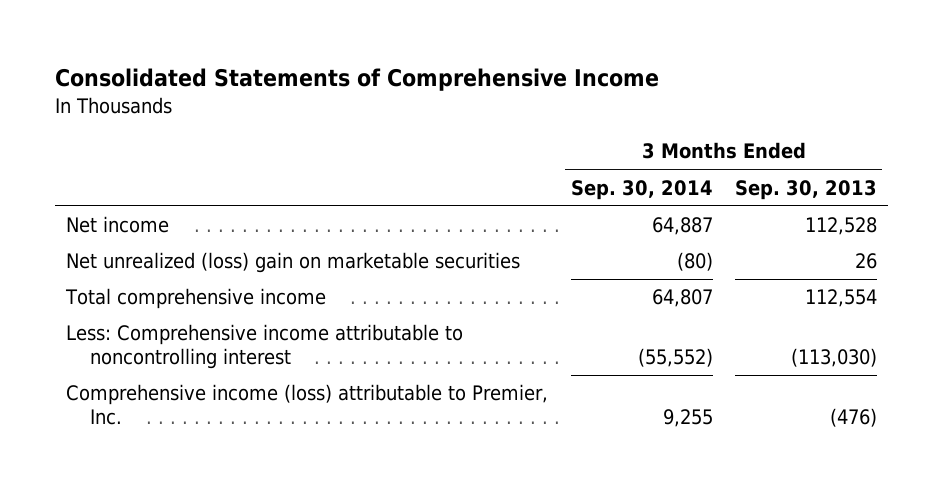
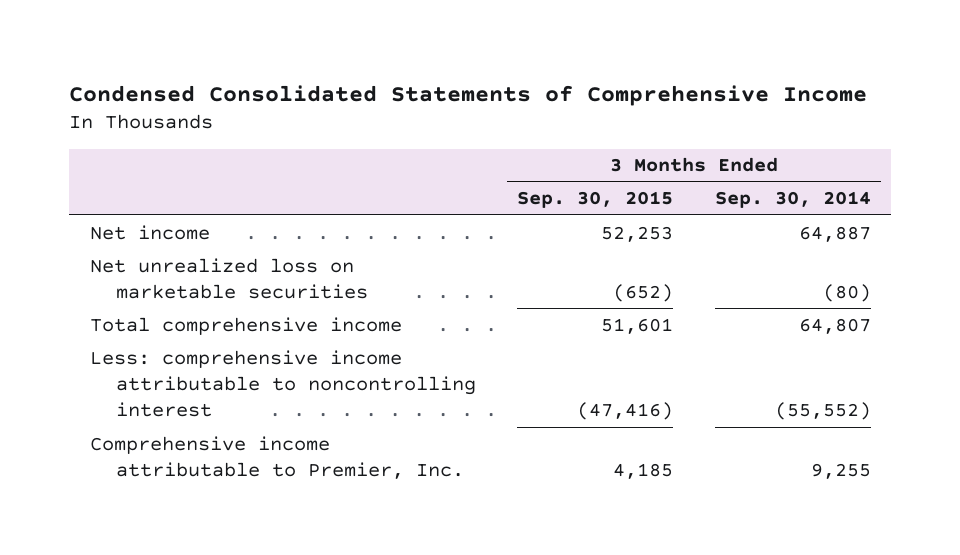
[55,68,660,92] Consolidated Statements of Comprehensive Income -> [69,84,868,106] Condensed Consolidated Statements of Comprehensive Income
[734,179,877,200] Sep. 30, 2013 -> none
none -> [517,191,674,209] Sep. 30, 2015
[66,252,521,274] Net unrealized (loss) gain on marketable securities -> [89,257,369,299] Net unrealized loss on marketable securities
[66,324,464,369] Less: Comprehensive income attributable to noncontrolling interest -> [89,349,477,418] Less: comprehensive income attributable to noncontrolling interest
[66,384,549,425] Comprehensive income (loss) attributable to Premier, Inc. -> [89,435,465,479] Comprehensive income attributable to Premier, Inc.

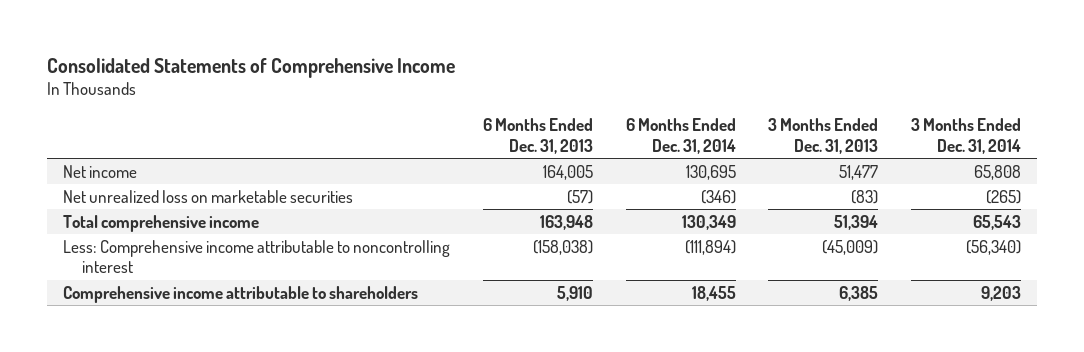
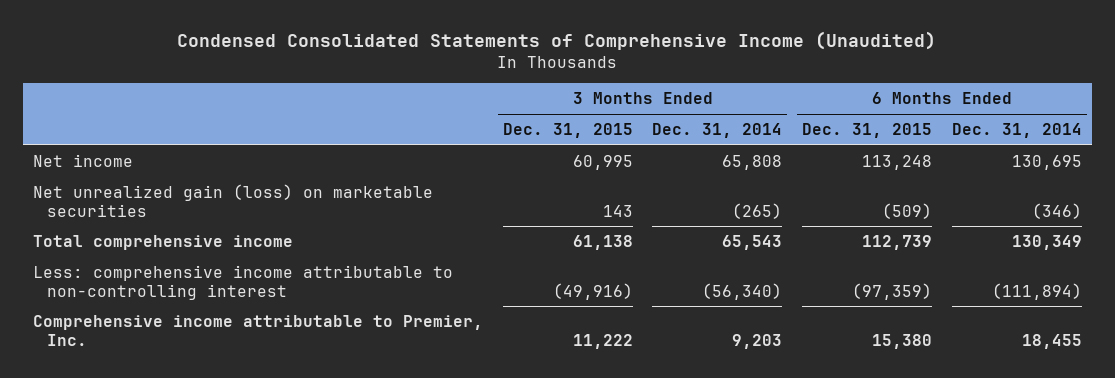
[46,57,455,78] Consolidated Statements of Comprehensive Income -> [177,31,937,51] Condensed Consolidated Statements of Comprehensive Income (Unaudited)
[482,118,593,154] 6 Months Ended Dec. 31, 2013 -> none
[768,118,879,154] 3 Months Ended Dec. 31, 2013 -> none
none -> [502,123,633,139] Dec. 31, 2015
none -> [802,123,933,139] Dec. 31, 2015
[63,189,354,203] Net unrealized loss on marketable securities -> [32,184,433,217] Net unrealized gain (loss) on marketable securities
[63,239,451,274] Less: Comprehensive income attributable to noncontrolling interest -> [32,265,453,300] Less: comprehensive income attributable to non-controlling interest
[63,285,419,303] Comprehensive income attributable to shareholders -> [32,315,483,346] Comprehensive income attributable to Premier, Inc.

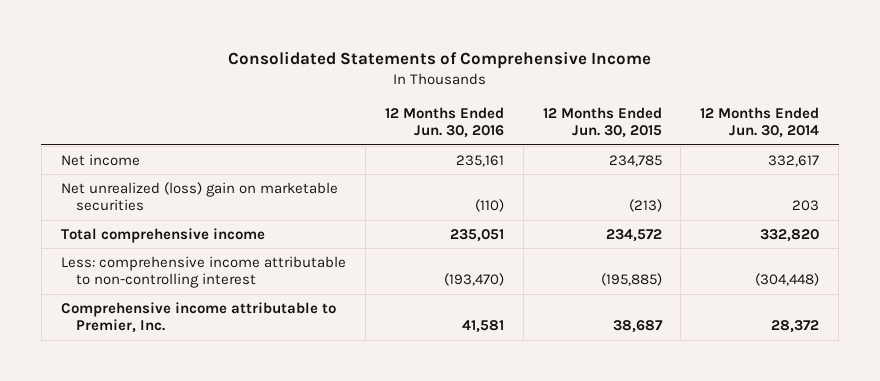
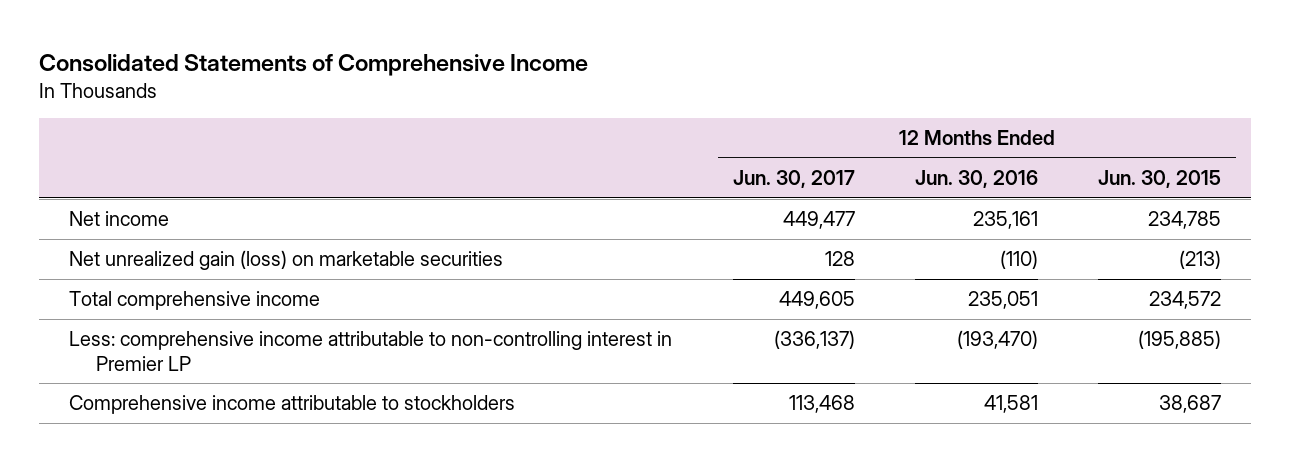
[700,106,820,139] 12 Months Ended Jun. 30, 2014 -> none
none -> [732,170,855,189] Jun. 30, 2017
[60,181,338,212] Net unrealized (loss) gain on marketable securities -> [69,250,504,271] Net unrealized gain (loss) on marketable securities
[60,255,346,289] Less: comprehensive income attributable to non-controlling interest -> [69,331,673,371] Less: comprehensive income attributable to non-controlling interest in Premier LP
[60,301,336,334] Comprehensive income attributable to Premier, Inc. -> [69,395,516,415] Comprehensive income attributable to stockholders

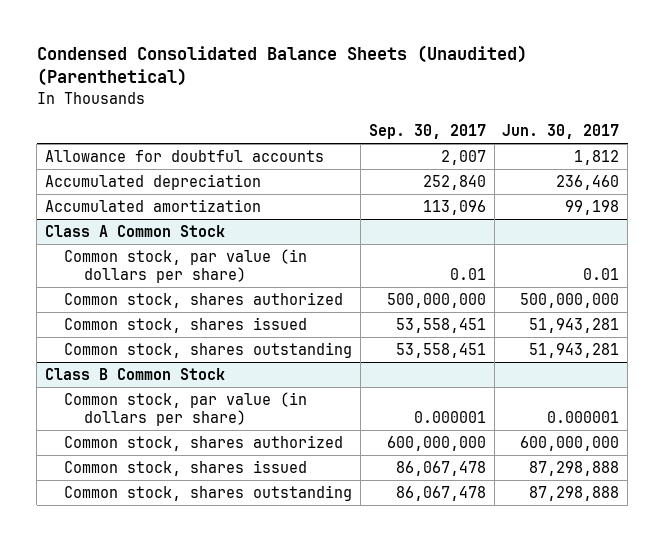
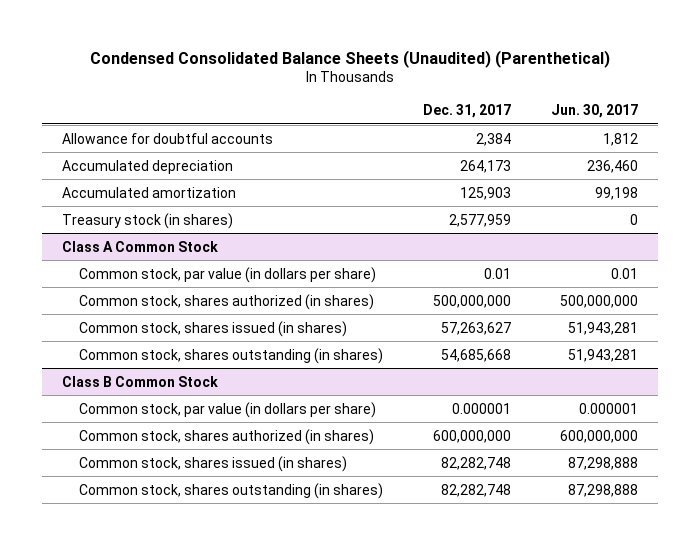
[368,124,486,140] Sep. 30, 2017 -> none
none -> [423,104,512,119] Dec. 31, 2017
none -> [61,212,233,229] Treasury stock (in shares)
[64,291,344,308] Common stock, shares authorized -> [79,293,375,310] Common stock, shares authorized (in shares)
[64,316,308,333] Common stock, shares issued -> [79,320,348,337] Common stock, shares issued (in shares)
[64,341,353,358] Common stock, shares outstanding -> [79,347,384,364] Common stock, shares outstanding (in shares)
[64,434,344,451] Common stock, shares authorized -> [79,428,375,445] Common stock, shares authorized (in shares)
[64,459,308,476] Common stock, shares issued -> [79,455,348,472] Common stock, shares issued (in shares)
[64,484,353,501] Common stock, shares outstanding -> [79,482,384,499] Common stock, shares outstanding (in shares)

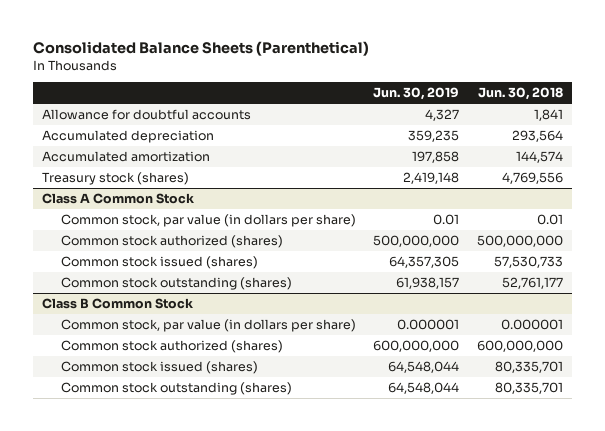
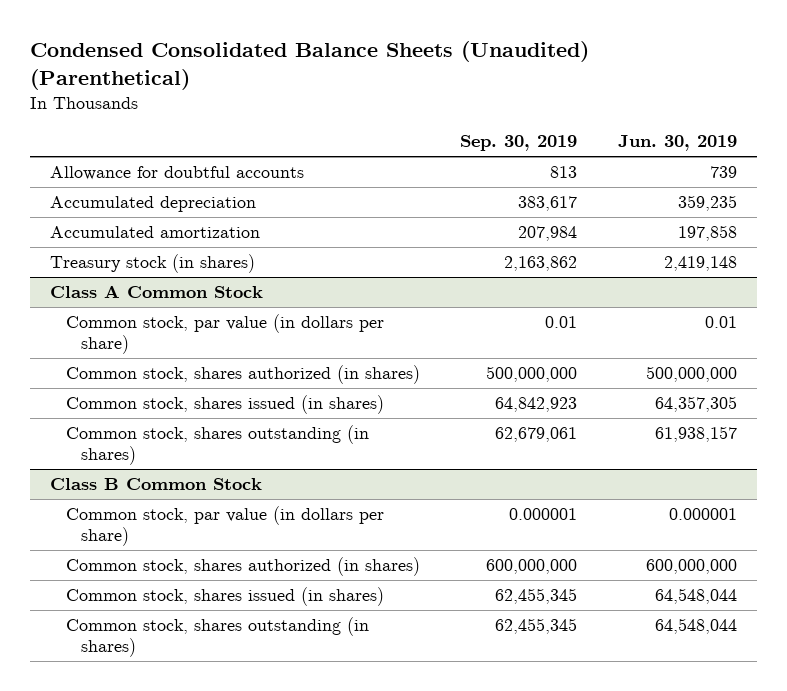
[32,40,369,56] Consolidated Balance Sheets (Parenthetical) -> [29,41,589,90] Condensed Consolidated Balance Sheets (Unaudited) (Parenthetical)
[478,87,564,101] Jun. 30, 2018 -> none
none -> [460,135,578,152] Sep. 30, 2019
[425,109,460,122] 4,327 -> [709,166,737,179] 739
[41,172,189,186] Treasury stock (shares) -> [50,254,256,274] Treasury stock (in shares)
[60,235,283,249] Common stock authorized (shares) -> [65,365,420,385] Common stock, shares authorized (in shares)
[60,256,258,270] Common stock issued (shares) -> [65,395,384,415] Common stock, shares issued (in shares)
[60,277,292,291] Common stock outstanding (shares) -> [65,425,369,465] Common stock, shares outstanding (in shares)
[60,340,283,354] Common stock authorized (shares) -> [65,557,420,577] Common stock, shares authorized (in shares)
[60,361,258,375] Common stock issued (shares) -> [65,587,384,607] Common stock, shares issued (in shares)
[60,382,292,396] Common stock outstanding (shares) -> [65,617,369,657] Common stock, shares outstanding (in shares)

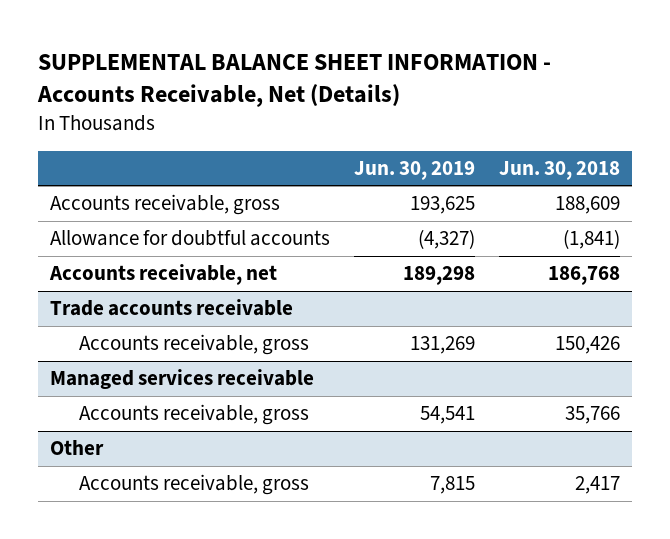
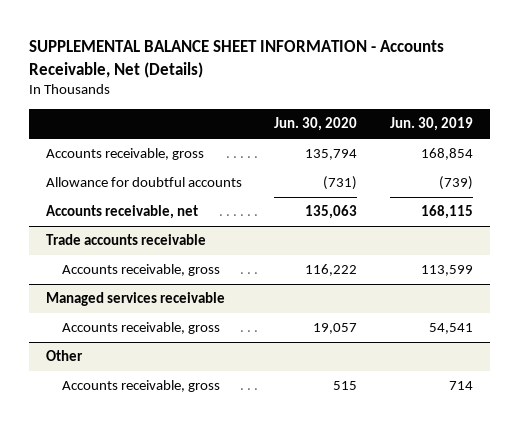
[499,160,621,180] Jun. 30, 2018 -> none
none -> [274,117,358,132] Jun. 30, 2020
[409,196,475,215] 193,625 -> [421,148,474,161] 168,854
[417,229,475,250] (4,327) -> [439,176,474,191] (739)
[402,266,475,286] 189,298 -> [421,205,474,220] 168,115
[409,336,475,355] 131,269 -> [421,265,474,277] 113,599
[429,476,475,495] 7,815 -> [449,381,474,391] 714

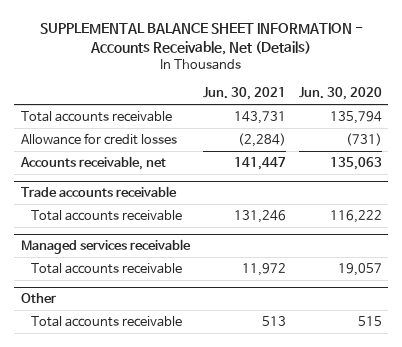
[390,117,474,132] Jun. 30, 2019 -> none
none -> [202,87,286,101] Jun. 30, 2021
[45,148,204,161] Accounts receivable, gross -> [20,110,172,122] Total accounts receivable
[45,177,242,188] Allowance for doubtful accounts -> [20,132,177,145] Allowance for credit losses
[61,264,220,277] Accounts receivable, gross -> [30,209,182,221] Total accounts receivable
[61,322,220,335] Accounts receivable, gross -> [30,262,182,274] Total accounts receivable
[61,380,220,393] Accounts receivable, gross -> [30,315,182,327] Total accounts receivable

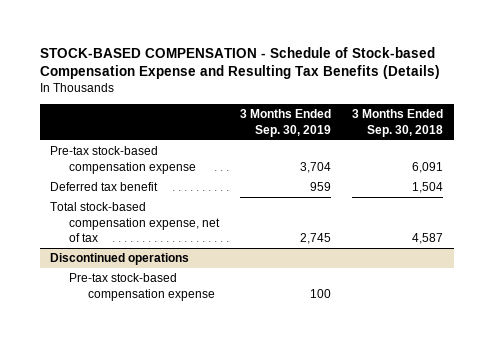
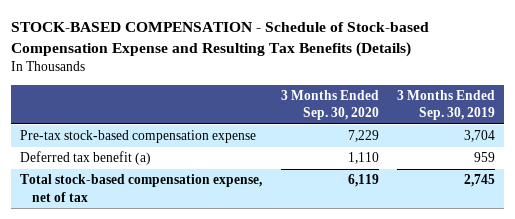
[352,109,444,137] 3 Months Ended Sep. 30, 2018 -> none
none -> [280,90,379,121] 3 Months Ended Sep. 30, 2020
[50,182,159,192] Deferred tax benefit -> [20,151,152,166] Deferred tax benefit (a)
[50,253,190,266] Discontinued operations -> none
[68,273,215,301] Pre-tax stock-based compensation expense -> none

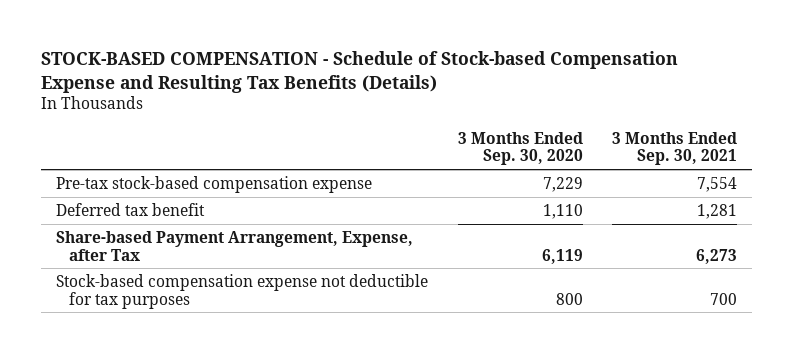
[397,90,496,121] 3 Months Ended Sep. 30, 2019 -> none
none -> [612,131,738,166] 3 Months Ended Sep. 30, 2021
[20,151,152,166] Deferred tax benefit (a) -> [55,202,205,216] Deferred tax benefit
[20,174,263,202] Total stock-based compensation expense, net of tax -> [55,230,413,261] Share-based Payment Arrangement, Expense, after Tax
none -> [55,273,428,309] Stock-based compensation expense not deductible for tax purposes

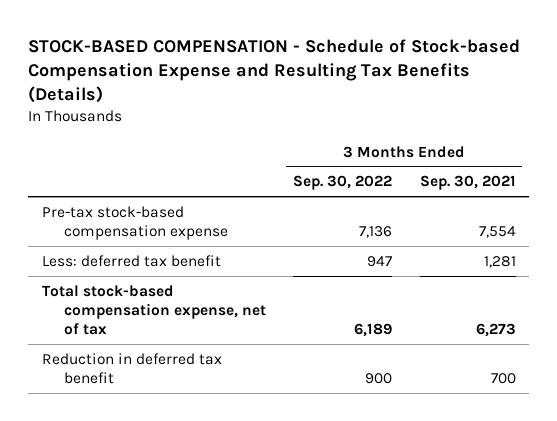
[457,131,583,166] 3 Months Ended Sep. 30, 2020 -> none
none -> [293,175,393,191] Sep. 30, 2022
[55,202,205,216] Deferred tax benefit -> [41,254,221,267] Less: deferred tax benefit
[55,230,413,261] Share-based Payment Arrangement, Expense, after Tax -> [41,284,266,335] Total stock-based compensation expense, net of tax
[55,273,428,309] Stock-based compensation expense not deductible for tax purposes -> [41,352,222,384] Reduction in deferred tax benefit

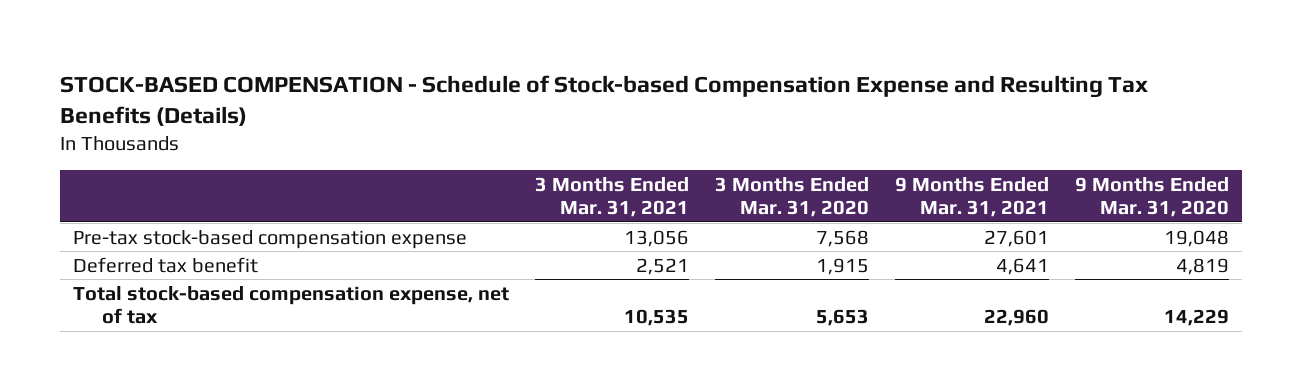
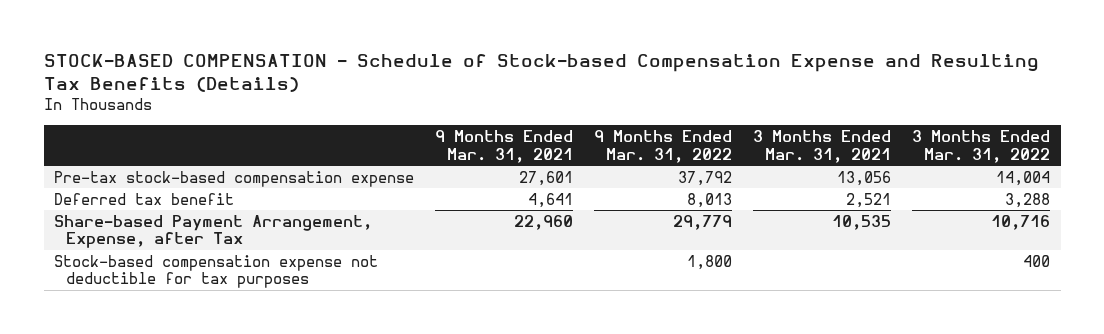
[715,176,870,218] 3 Months Ended Mar. 31, 2020 -> none
[1075,176,1230,218] 9 Months Ended Mar. 31, 2020 -> none
none -> [594,130,733,163] 9 Months Ended Mar. 31, 2022
none -> [912,130,1051,163] 3 Months Ended Mar. 31, 2022
[73,285,510,325] Total stock-based compensation expense, net of tax -> [54,214,373,249] Share-based Payment Arrangement, Expense, after Tax
none -> [54,254,379,289] Stock-based compensation expense not deductible for tax purposes

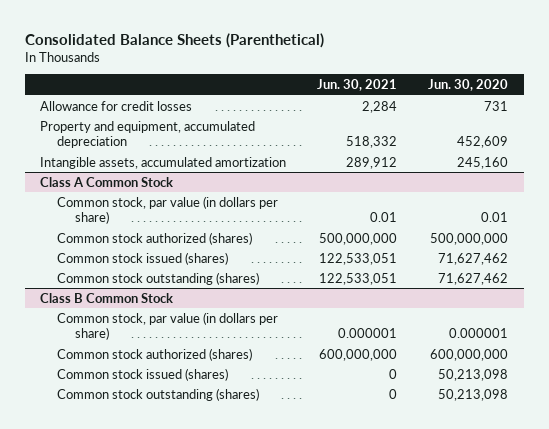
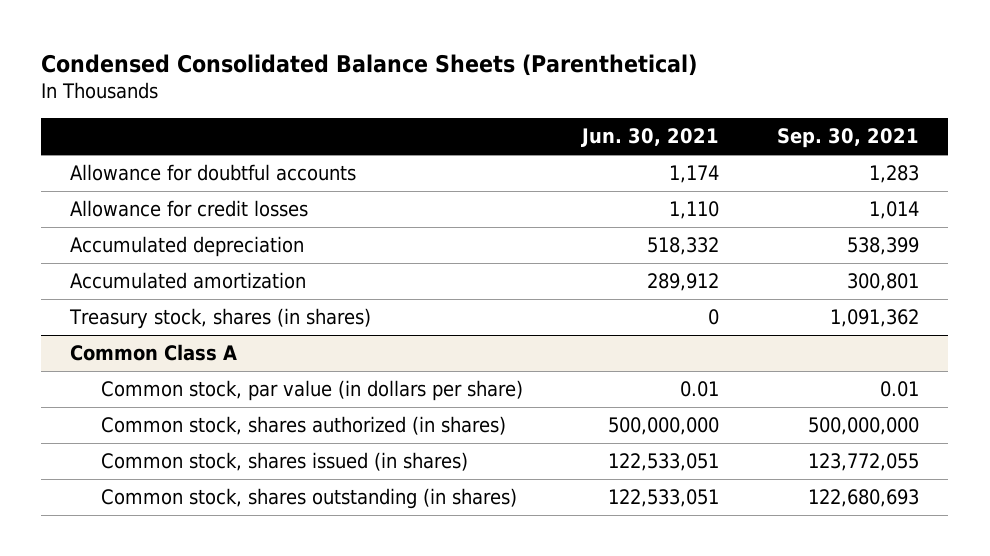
[24,32,324,48] Consolidated Balance Sheets (Parenthetical) -> [41,53,698,76] Condensed Consolidated Balance Sheets (Parenthetical)
[428,79,509,92] Jun. 30, 2020 -> none
none -> [777,128,920,149] Sep. 30, 2021
none -> [70,164,357,182] Allowance for doubtful accounts
[362,100,398,113] 2,284 -> [668,201,719,220] 1,110
[40,120,256,149] Property and equipment, accumulated depreciation -> [70,236,305,258] Accumulated depreciation
[40,156,287,169] Intangible assets, accumulated amortization -> [70,272,307,290] Accumulated amortization
none -> [69,308,372,330] Treasury stock, shares (in shares)
[40,176,174,187] Class A Common Stock -> [70,344,238,362] Common Class A
[40,292,174,303] Class B Common Stock -> none
[57,311,279,341] Common stock, par value (in dollars per share) -> none
[57,347,253,361] Common stock authorized (shares) -> none
[57,367,229,381] Common stock issued (shares) -> none
[57,387,260,401] Common stock outstanding (shares) -> none
[57,231,253,245] Common stock authorized (shares) -> [101,416,507,436] Common stock, shares authorized (in shares)
[57,251,229,265] Common stock issued (shares) -> [101,452,469,472] Common stock, shares issued (in shares)
[57,271,260,285] Common stock outstanding (shares) -> [101,488,518,510] Common stock, shares outstanding (in shares)

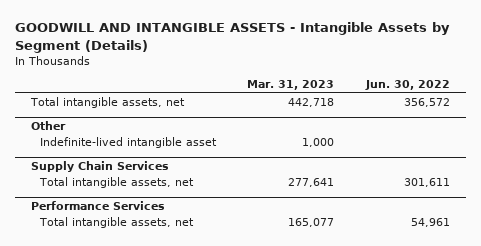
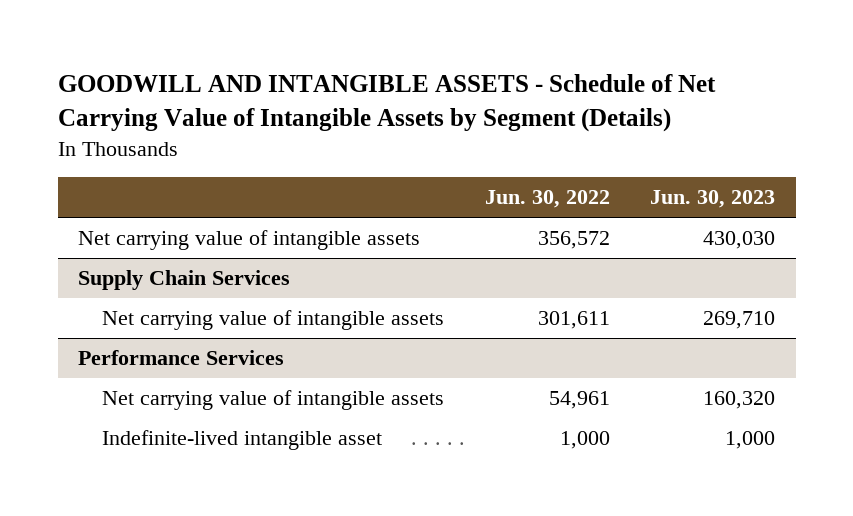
[15,22,451,53] GOODWILL AND INTANGIBLE ASSETS - Intangible Assets by Segment (Details) -> [57,73,716,132] GOODWILL AND INTANGIBLE ASSETS - Schedule of Net Carrying Value of Intangible Assets by Segment (Details)
[247,80,335,91] Mar. 31, 2023 -> none
none -> [650,190,776,209] Jun. 30, 2023
[31,120,67,130] Other -> none
[39,137,217,149] Indefinite-lived intangible asset -> none
[30,97,186,109] Total intangible assets, net -> [78,229,421,250] Net carrying value of intangible assets
[38,177,194,189] Total intangible assets, net -> [102,309,445,330] Net carrying value of intangible assets
[38,217,194,229] Total intangible assets, net -> [102,389,445,410] Net carrying value of intangible assets
none -> [102,429,383,450] Indefinite-lived intangible asset

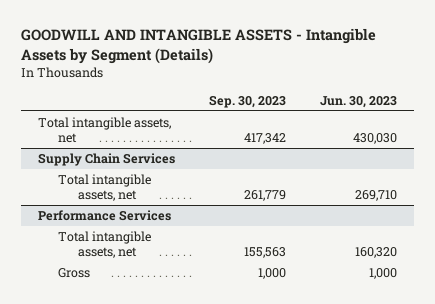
[57,73,716,132] GOODWILL AND INTANGIBLE ASSETS - Schedule of Net Carrying Value of Intangible Assets by Segment (Details) -> [20,28,376,64] GOODWILL AND INTANGIBLE ASSETS - Intangible Assets by Segment (Details)
[484,190,610,209] Jun. 30, 2022 -> none
none -> [209,94,287,108] Sep. 30, 2023
[78,229,421,250] Net carrying value of intangible assets -> [37,117,171,143] Total intangible assets, net
[102,309,445,330] Net carrying value of intangible assets -> [57,174,151,201] Total intangible assets, net
[102,389,445,410] Net carrying value of intangible assets -> [57,231,151,258] Total intangible assets, net
[102,429,383,450] Indefinite-lived intangible asset -> [57,268,90,279] Gross

